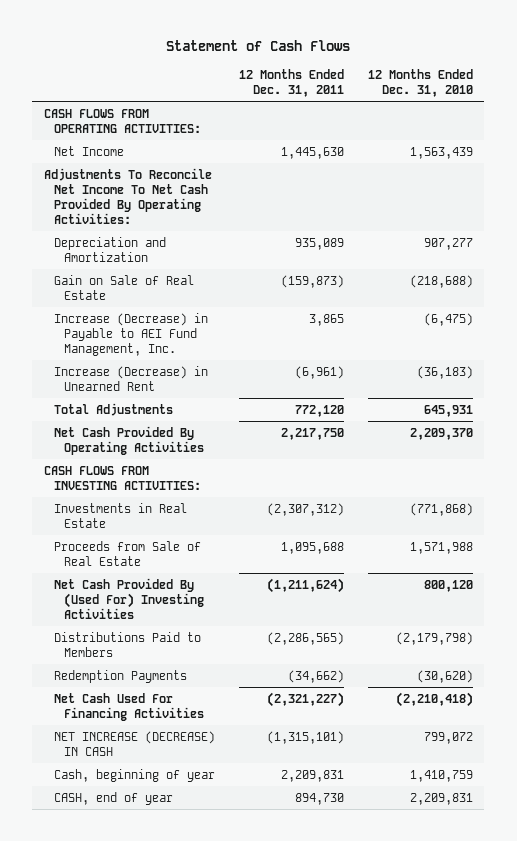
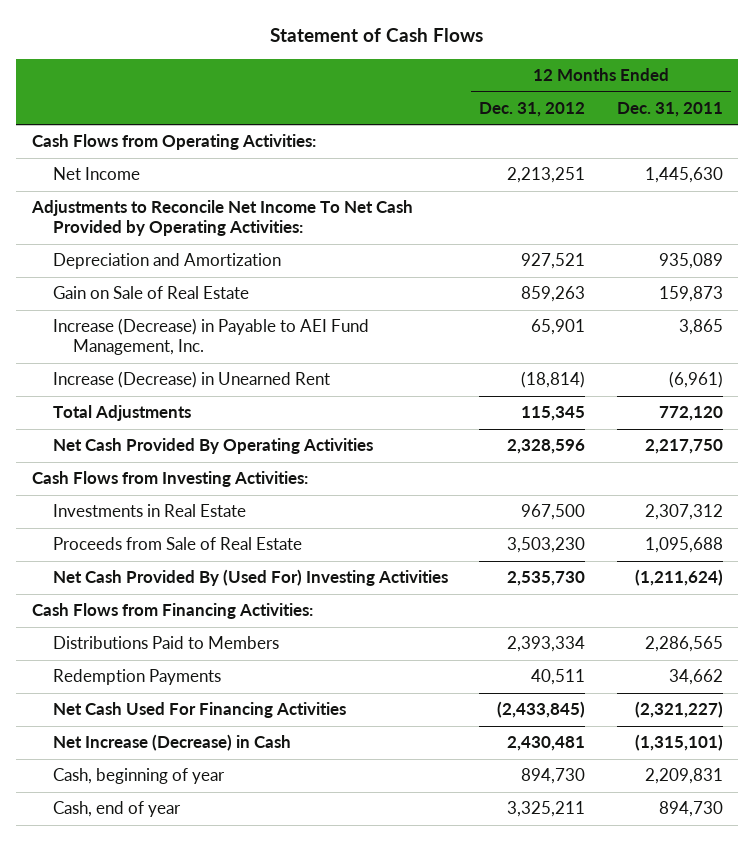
[367,69,473,98] 12 Months Ended Dec. 31, 2010 -> none
none -> [479,101,586,117] Dec. 31, 2012
[43,108,202,133] CASH FLOWS FROM OPERATING ACTIVITIES: -> [32,134,317,151] Cash Flows from Operating Activities:
[43,167,212,224] Adjustments To Reconcile Net Income To Net Cash Provided By Operating Activities: -> [31,200,414,237] Adjustments to Reconcile Net Income To Net Cash Provided by Operating Activities:
[280,274,344,288] (159,873) -> [658,286,723,303] 159,873
[43,465,202,490] CASH FLOWS FROM INVESTING ACTIVITIES: -> [32,471,309,488] Cash Flows from Investing Activities:
[266,502,344,516] (2,307,312) -> [644,504,723,521] 2,307,312
none -> [32,603,314,620] Cash Flows from Financing Activities:
[266,631,344,645] (2,286,565) -> [644,636,723,653] 2,286,565
[287,669,344,683] (34,662) -> [668,669,723,686] 34,662
[54,730,216,756] NET INCREASE (DECREASE) IN CASH -> [52,734,291,752] Net Increase (Decrease) in Cash
[54,791,174,805] CASH, end of year -> [52,801,181,818] Cash, end of year

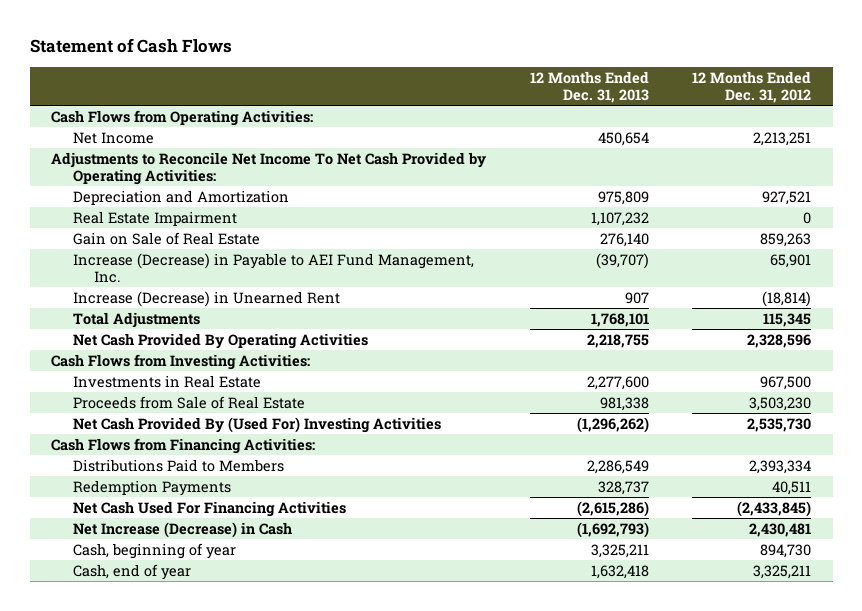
[616,101,723,117] Dec. 31, 2011 -> none
none -> [529,70,649,104] 12 Months Ended Dec. 31, 2013
none -> [72,210,237,226] Real Estate Impairment

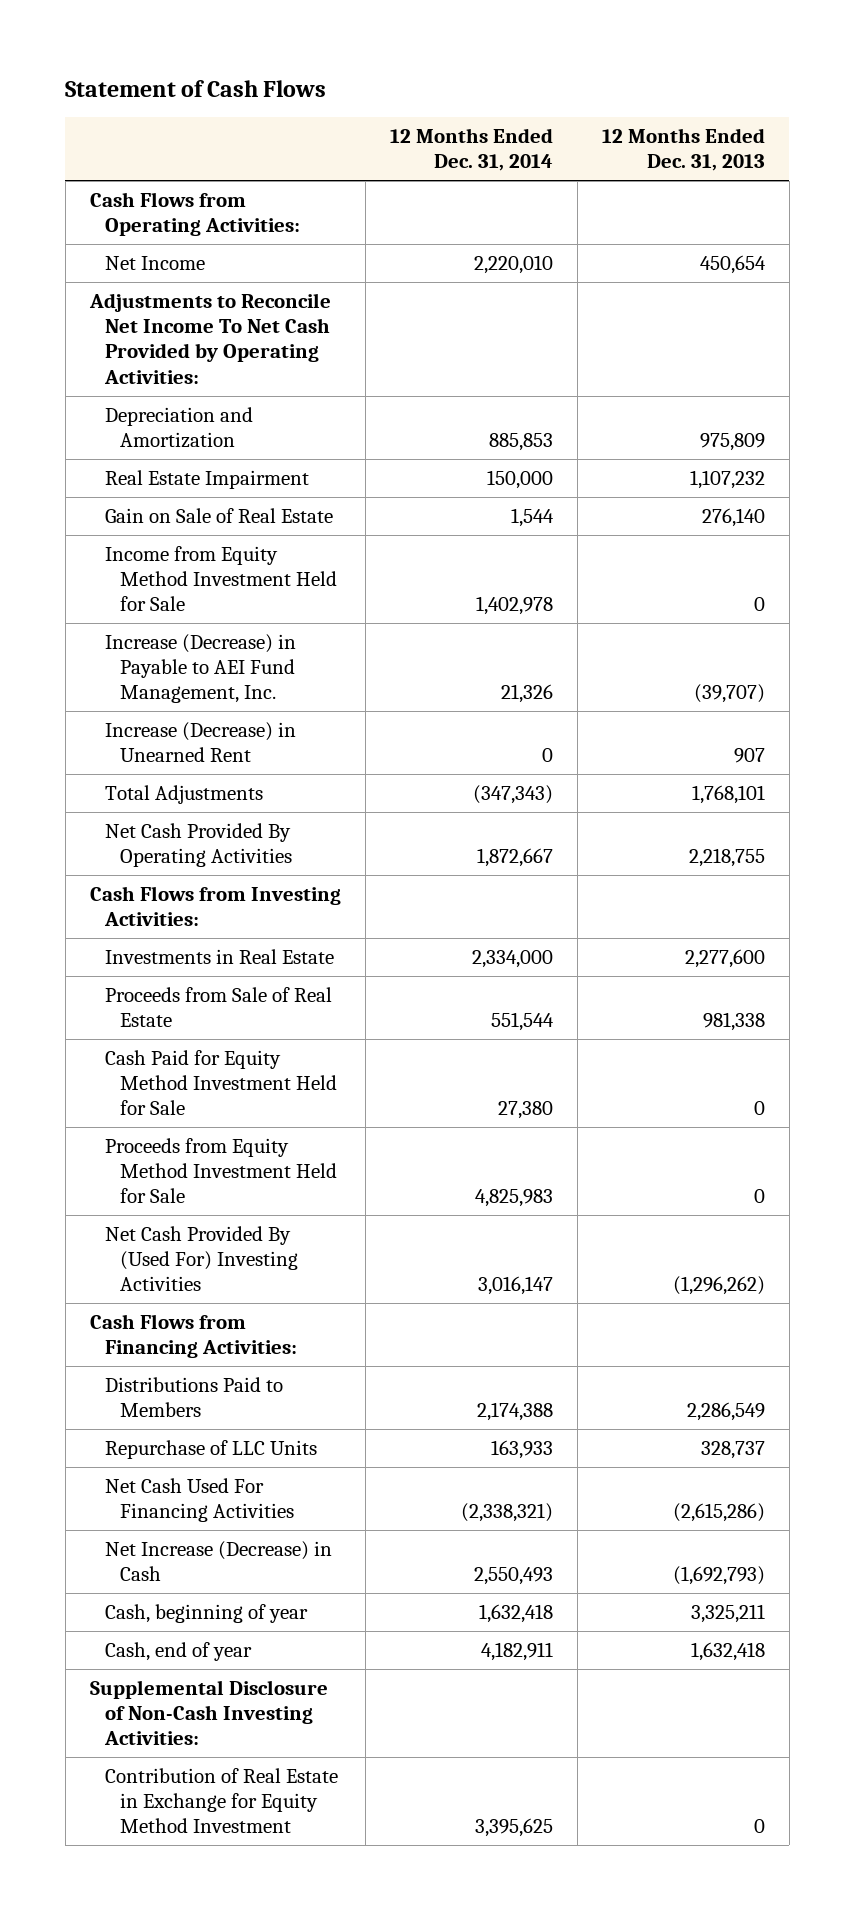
[691,70,811,104] 12 Months Ended Dec. 31, 2012 -> none
none -> [389,128,553,172] 12 Months Ended Dec. 31, 2014
none -> [104,545,338,612] Income from Equity Method Investment Held for Sale
none -> [104,1049,338,1116] Cash Paid for Equity Method Investment Held for Sale
none -> [104,1137,338,1204] Proceeds from Equity Method Investment Held for Sale
[72,479,231,496] Redemption Payments -> [104,1439,317,1459] Repurchase of LLC Units
none -> [89,1679,328,1746] Supplemental Disclosure of Non-Cash Investing Activities:
none -> [104,1767,338,1834] Contribution of Real Estate in Exchange for Equity Method Investment

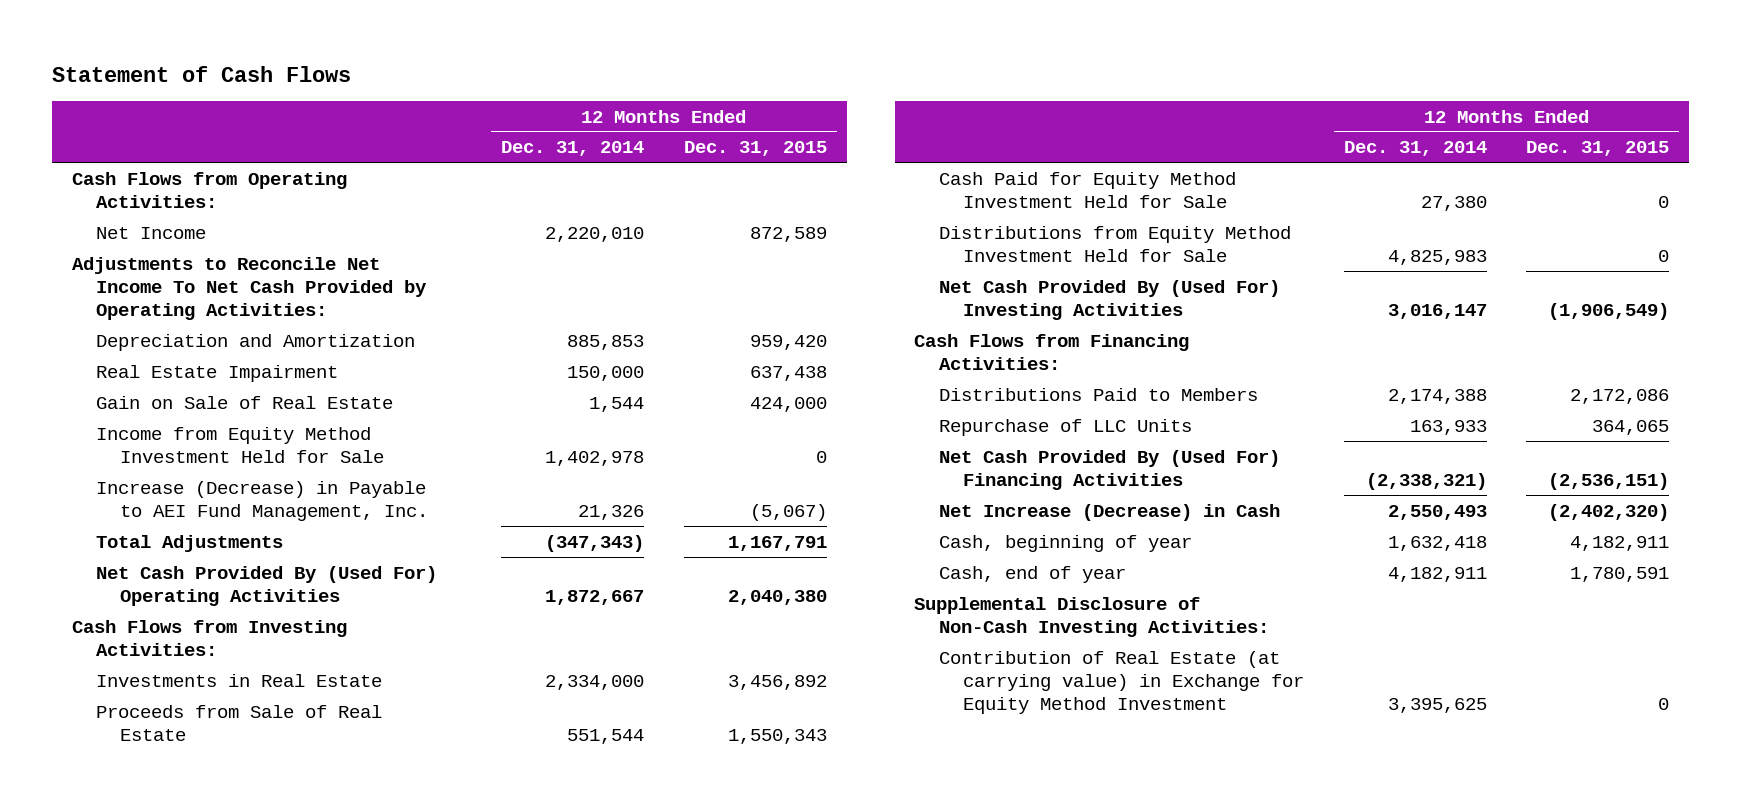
[601,128,765,172] 12 Months Ended Dec. 31, 2013 -> none
none -> [683,141,827,157] Dec. 31, 2015
[104,721,296,763] Increase (Decrease) in Unearned Rent -> none
[104,822,293,868] Net Cash Provided By Operating Activities -> [95,565,437,606] Net Cash Provided By (Used For) Operating Activities
[104,1137,338,1204] Proceeds from Equity Method Investment Held for Sale -> [938,225,1291,262] Distributions from Equity Method Investment Held for Sale
[104,1477,295,1523] Net Cash Used For Financing Activities -> [938,449,1280,490] Net Cash Provided By (Used For) Financing Activities
[104,1767,338,1834] Contribution of Real Estate in Exchange for Equity Method Investment -> [938,650,1304,714] Contribution of Real Estate (at carrying value) in Exchange for Equity Method Investment

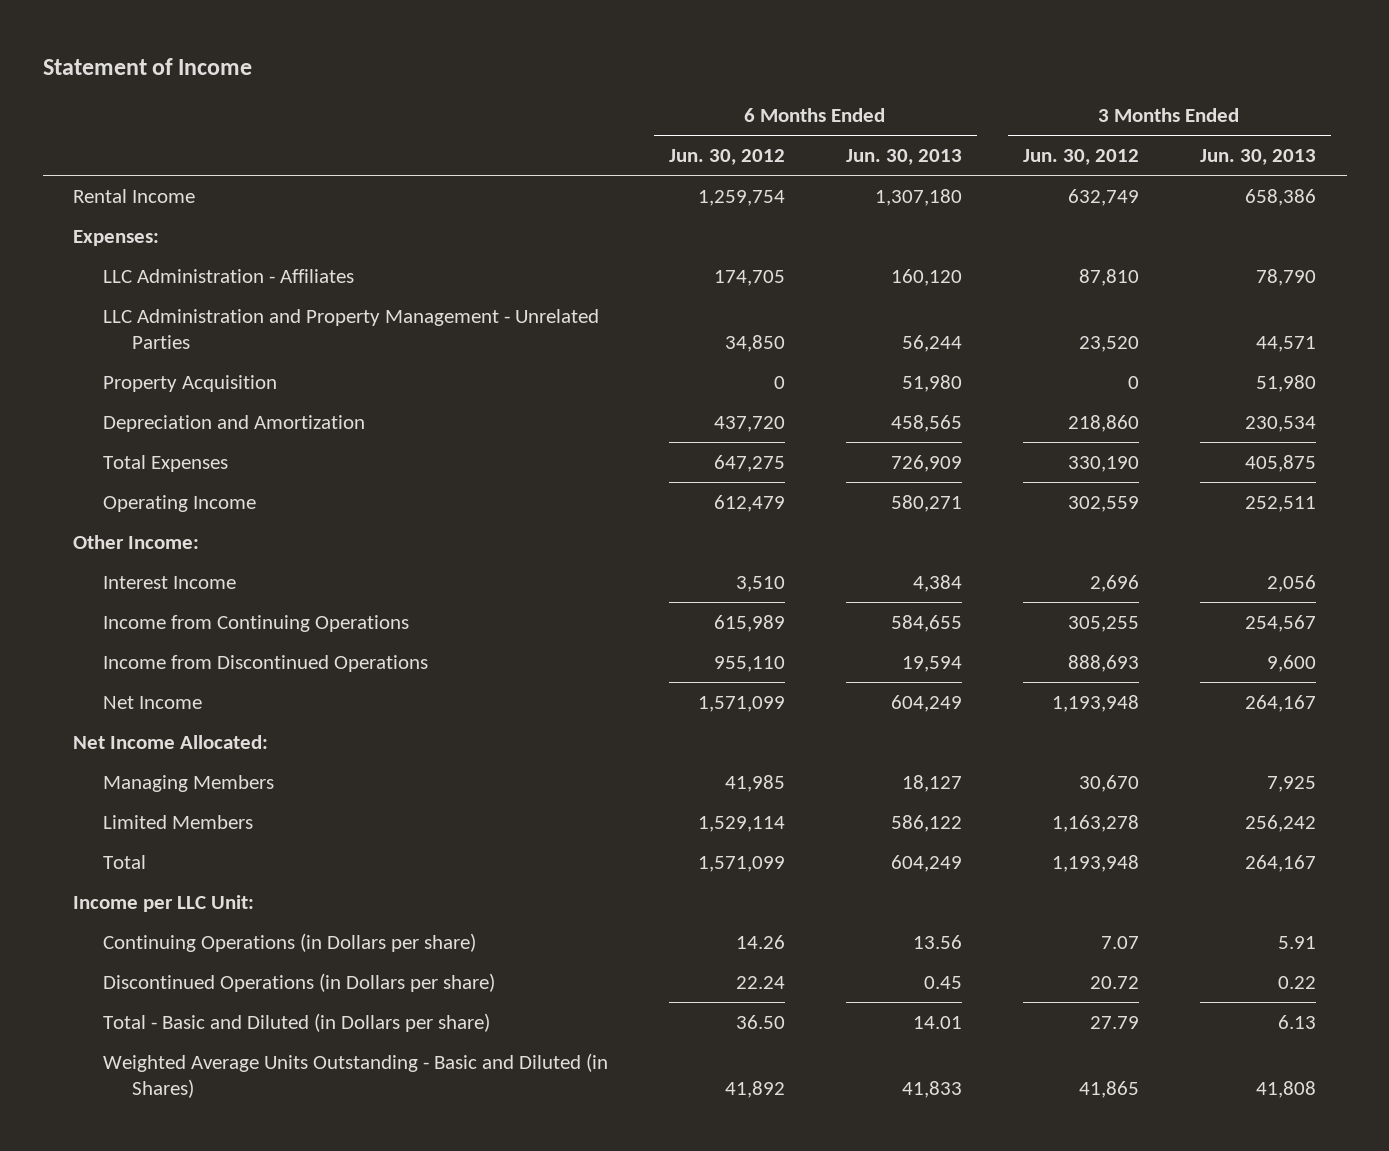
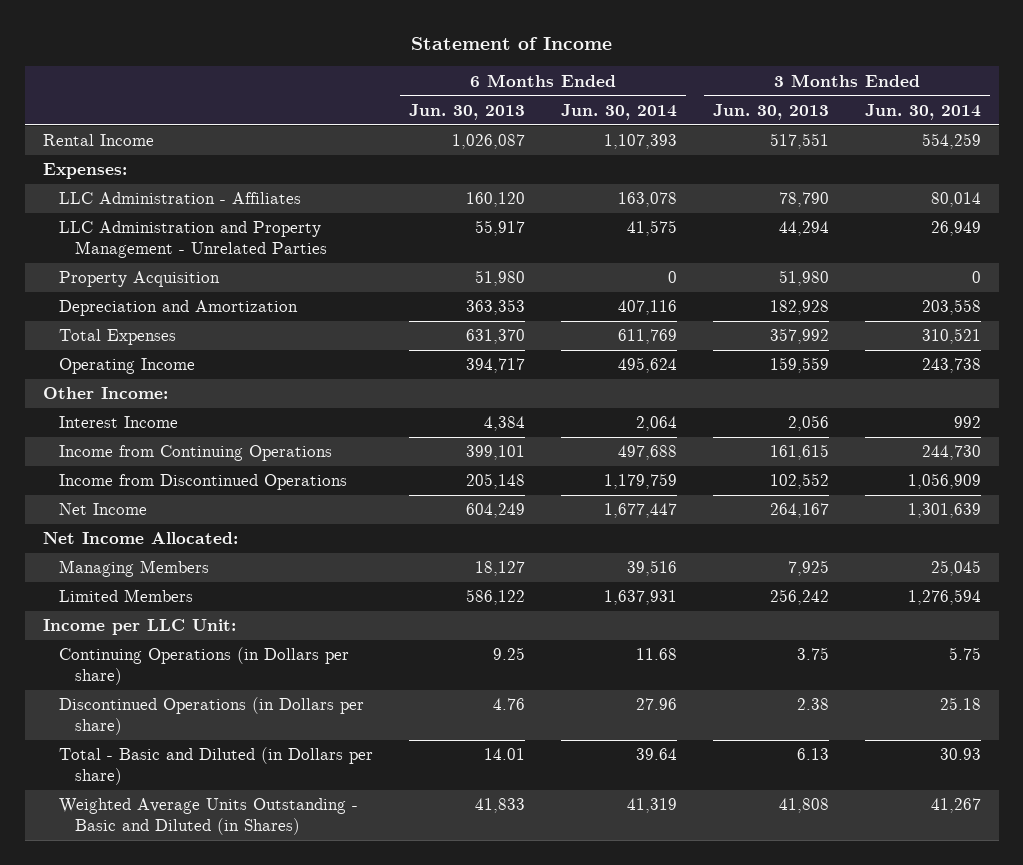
[668,149,785,166] Jun. 30, 2012 -> none
[1022,149,1139,166] Jun. 30, 2012 -> none
none -> [560,103,677,120] Jun. 30, 2014
none -> [864,103,981,120] Jun. 30, 2014
[874,188,962,206] 1,307,180 -> [451,134,525,150] 1,026,087
[1245,188,1317,206] 658,386 -> [769,133,829,150] 517,551
[901,334,962,352] 56,244 -> [474,220,525,237] 55,917
[1256,335,1317,352] 44,571 -> [778,221,829,237] 44,294
[890,414,962,432] 458,565 -> [465,299,525,316] 363,353
[1245,415,1317,432] 230,534 -> [769,300,829,316] 182,928
[890,454,962,472] 726,909 -> [465,329,525,345] 631,370
[1245,454,1317,472] 405,875 -> [769,328,829,345] 357,992
[890,494,962,512] 580,271 -> [465,358,525,374] 394,717
[1245,495,1317,512] 252,511 -> [769,357,829,374] 159,559
[890,614,962,632] 584,655 -> [465,445,525,461] 399,101
[1245,614,1317,632] 254,567 -> [769,444,829,461] 161,615
[901,655,962,672] 19,594 -> [465,473,525,490] 205,148
[1267,654,1317,672] 9,600 -> [769,473,829,490] 102,552
[102,854,146,869] Total -> none
[912,934,962,949] 13.56 -> [492,647,525,661] 9.25
[1278,935,1317,949] 5.91 -> [796,647,829,661] 3.75
[923,975,962,989] 0.45 -> [492,698,525,711] 4.76
[1278,975,1317,989] 0.22 -> [796,698,829,711] 2.38

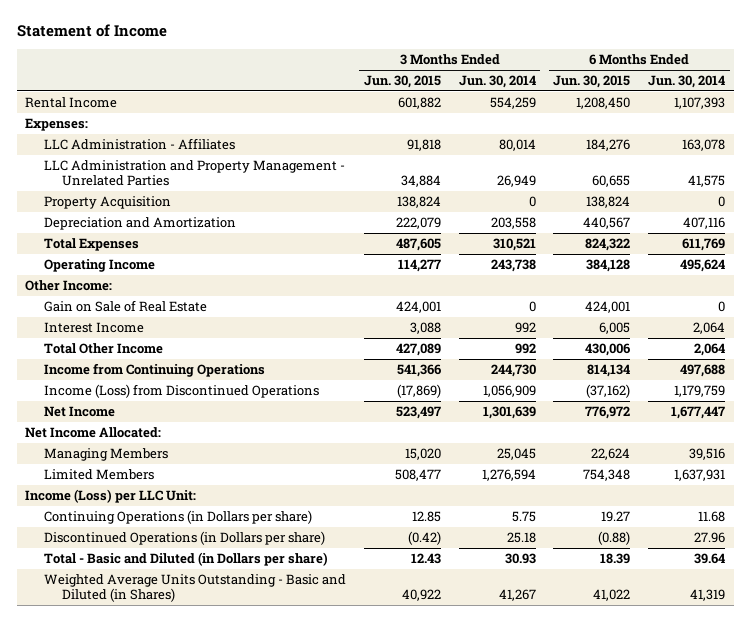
[408,103,525,120] Jun. 30, 2013 -> none
[712,103,829,120] Jun. 30, 2013 -> none
none -> [363,75,441,89] Jun. 30, 2015
none -> [553,75,631,89] Jun. 30, 2015
none -> [43,300,207,313] Gain on Sale of Real Estate
none -> [43,343,163,355] Total Other Income
[58,474,347,491] Income from Discontinued Operations -> [43,384,319,399] Income (Loss) from Discontinued Operations
[42,619,236,636] Income per LLC Unit: -> [25,489,197,504] Income (Loss) per LLC Unit:

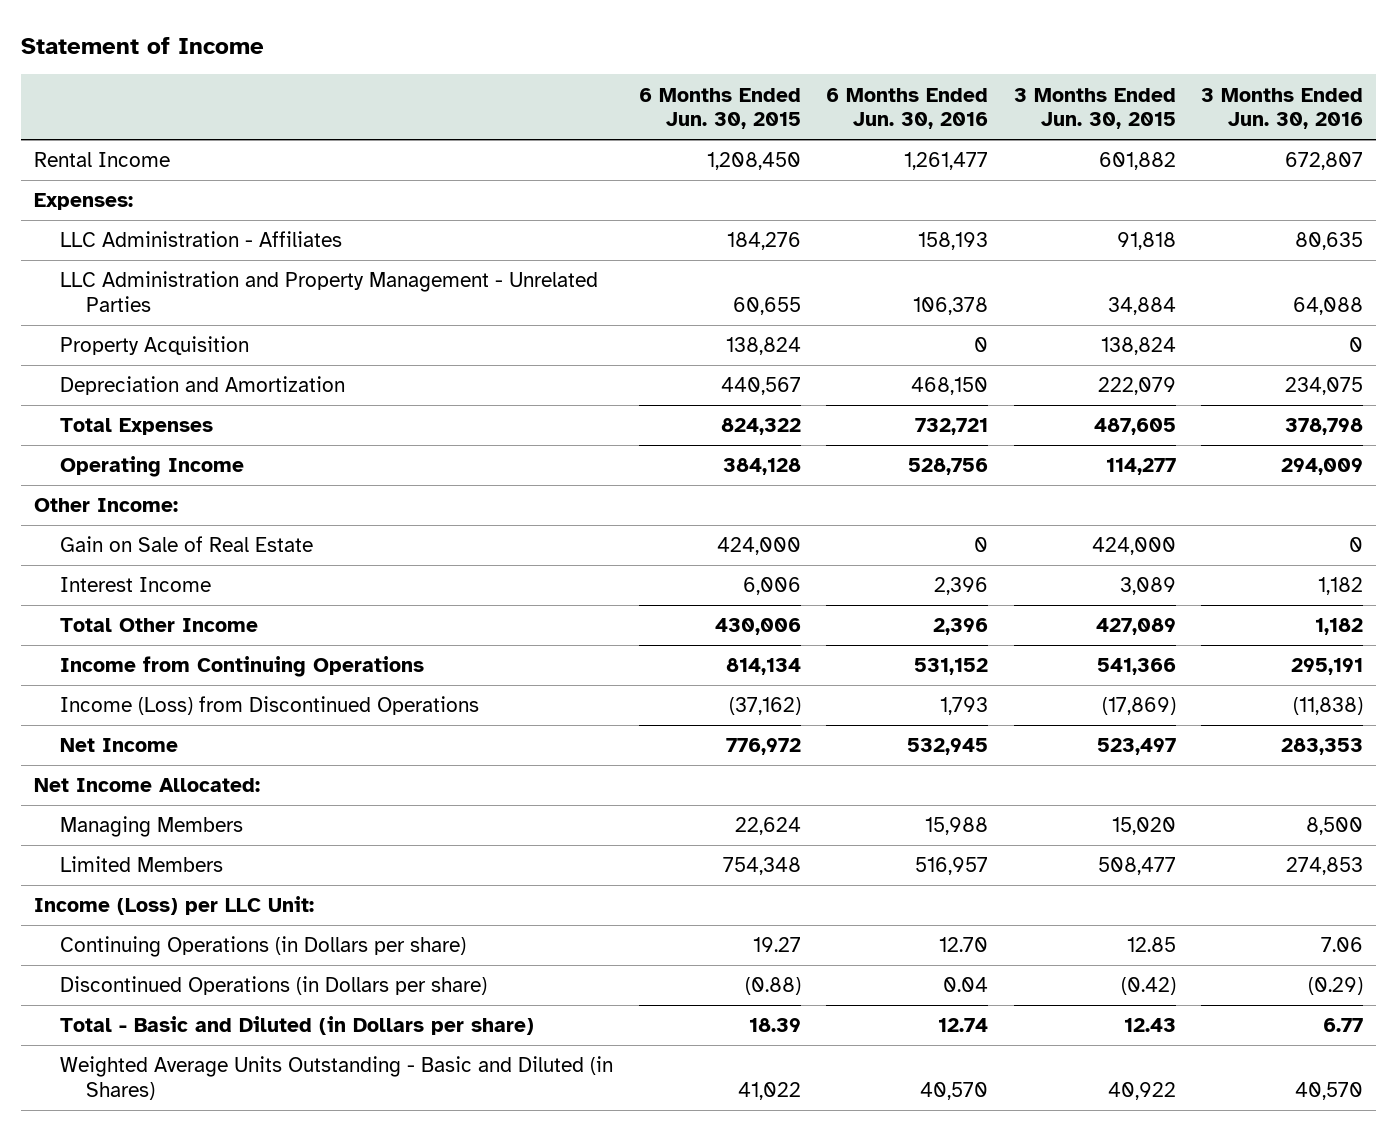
[458,75,536,89] Jun. 30, 2014 -> none
[648,75,726,89] Jun. 30, 2014 -> none
none -> [826,87,989,130] 6 Months Ended Jun. 30, 2016
none -> [1201,87,1364,130] 3 Months Ended Jun. 30, 2016
[395,301,441,314] 424,001 -> [1091,537,1176,556] 424,000
[585,301,631,314] 424,001 -> [716,537,801,556] 424,000
[409,322,441,335] 3,088 -> [1119,577,1176,596] 3,089
[599,322,631,335] 6,005 -> [742,577,801,596] 6,006

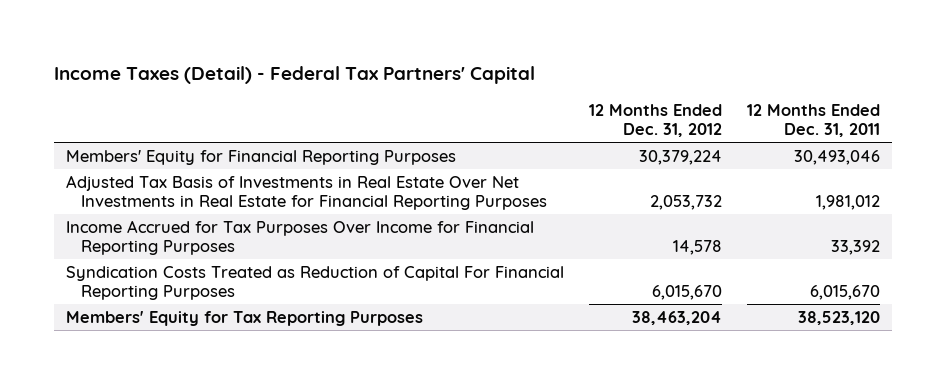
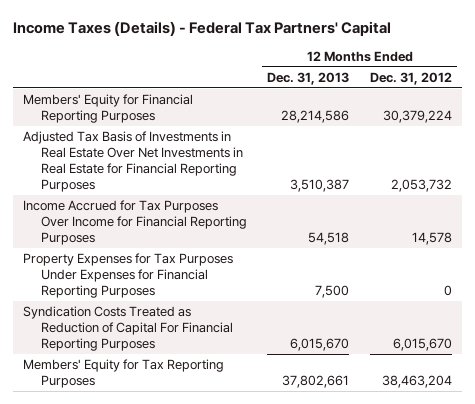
[53,65,535,84] Income Taxes (Detail) - Federal Tax Partners' Capital -> [12,20,391,36] Income Taxes (Details) - Federal Tax Partners' Capital
[746,103,880,138] 12 Months Ended Dec. 31, 2011 -> none
none -> [267,71,350,85] Dec. 31, 2013
none -> [23,253,234,299] Property Expenses for Tax Purposes Under Expenses for Financial Reporting Purposes

